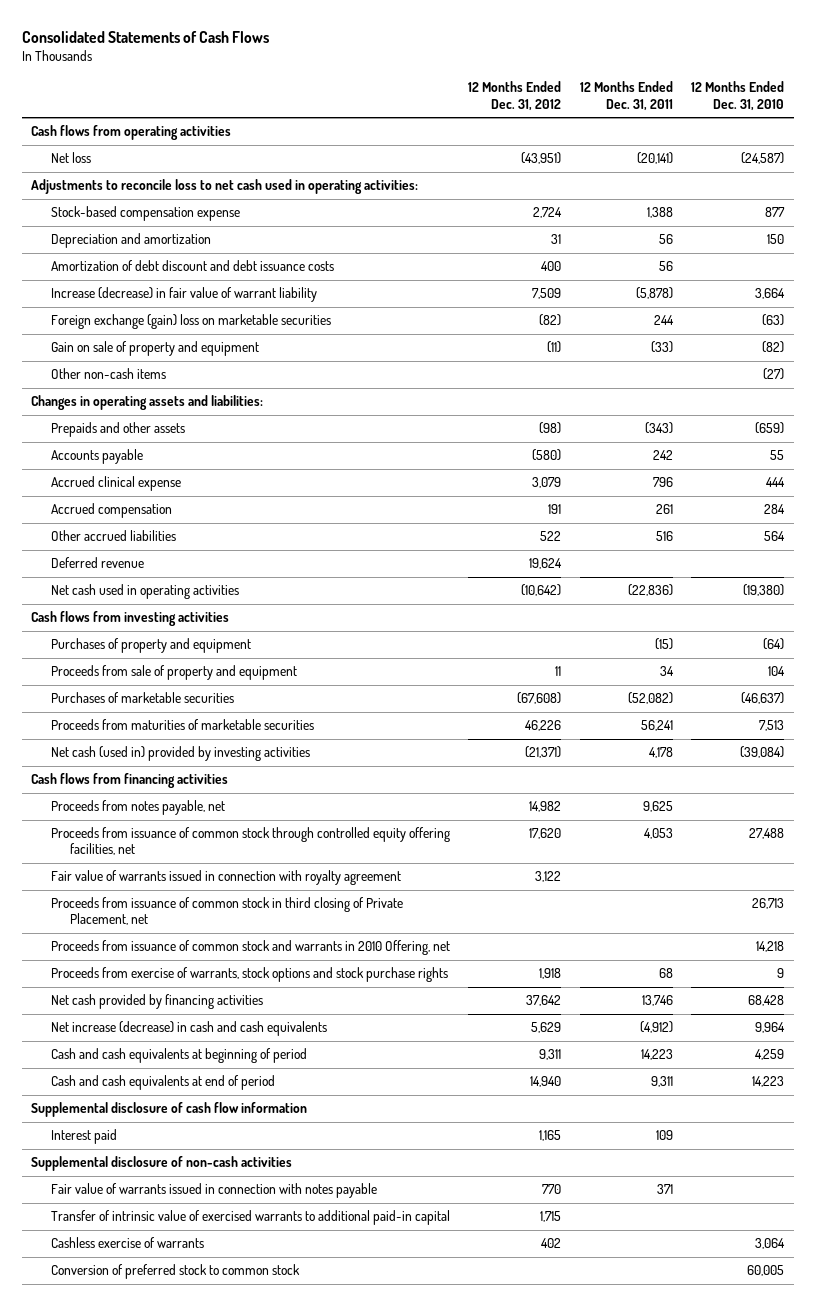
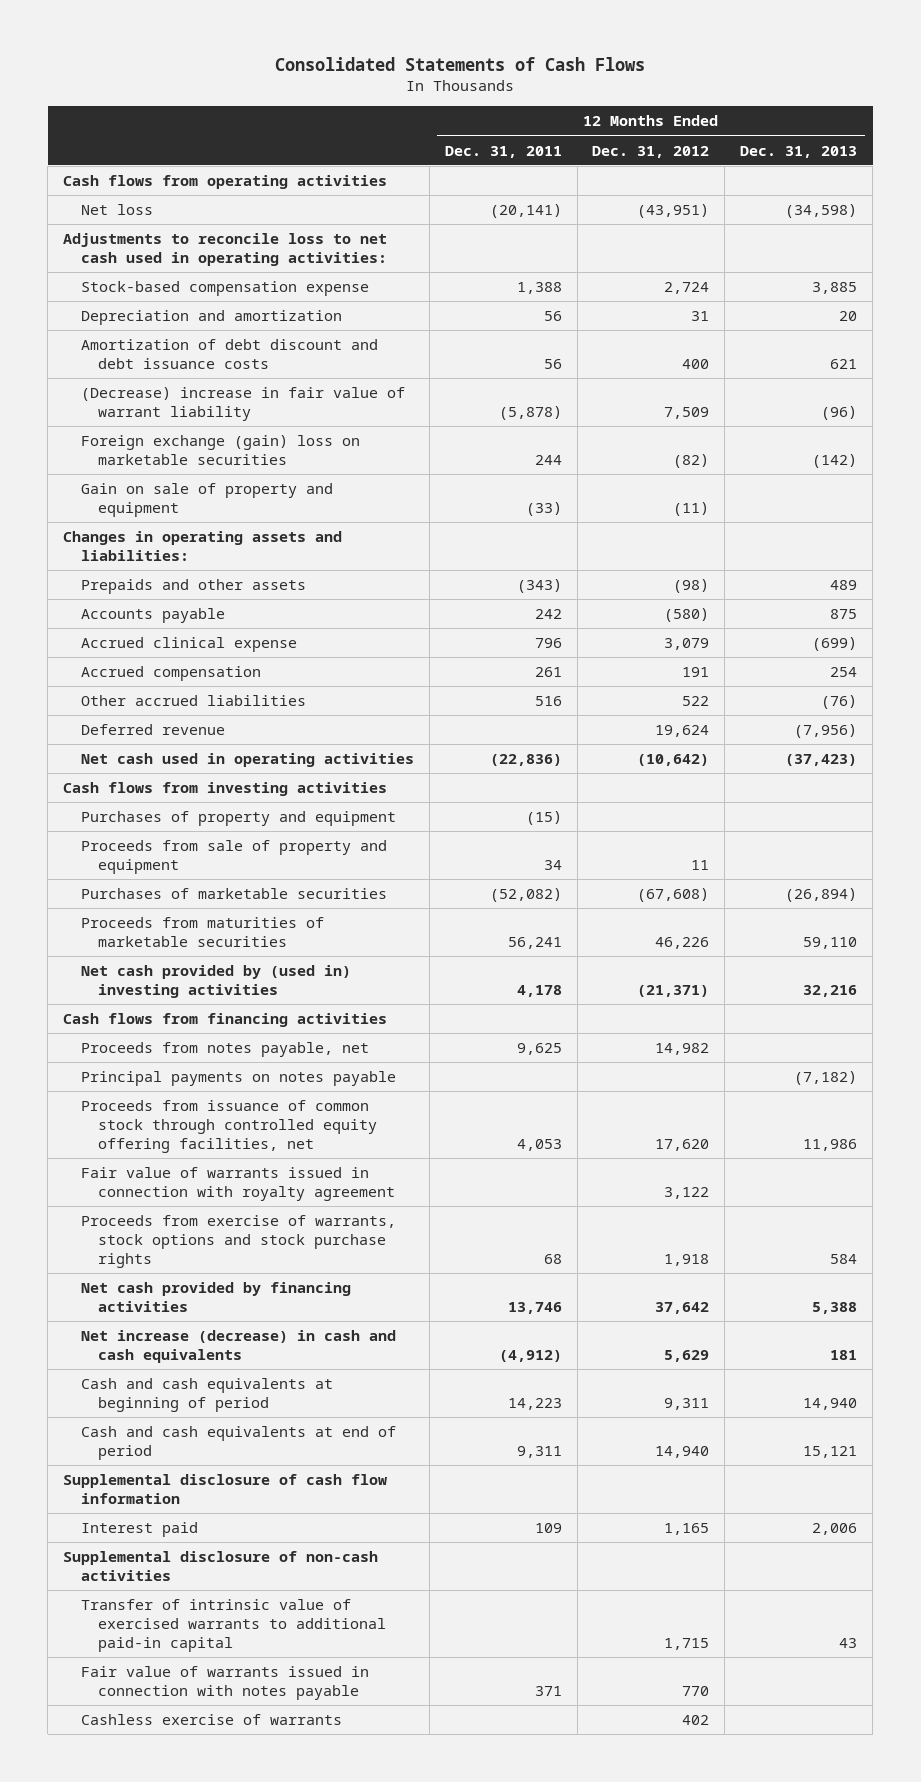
[691,81,785,111] 12 Months Ended Dec. 31, 2010 -> none
none -> [740,145,858,158] Dec. 31, 2013
[50,287,317,303] Increase (decrease) in fair value of warrant liability -> [80,387,405,421] (Decrease) increase in fair value of warrant liability
[50,368,166,380] Other non-cash items -> none
[50,746,310,762] Net cash (used in) provided by investing activities -> [80,965,351,998] Net cash provided by (used in) investing activities
none -> [80,1071,396,1087] Principal payments on notes payable
[50,897,403,926] Proceeds from issuance of common stock in third closing of Private Placement, net -> none
[50,940,450,956] Proceeds from issuance of common stock and warrants in 2010 Offering, net -> none
[50,1183,377,1199] Fair value of warrants issued in connection with notes payable -> [80,1666,369,1700] Fair value of warrants issued in connection with notes payable
[50,1264,300,1280] Conversion of preferred stock to common stock -> none

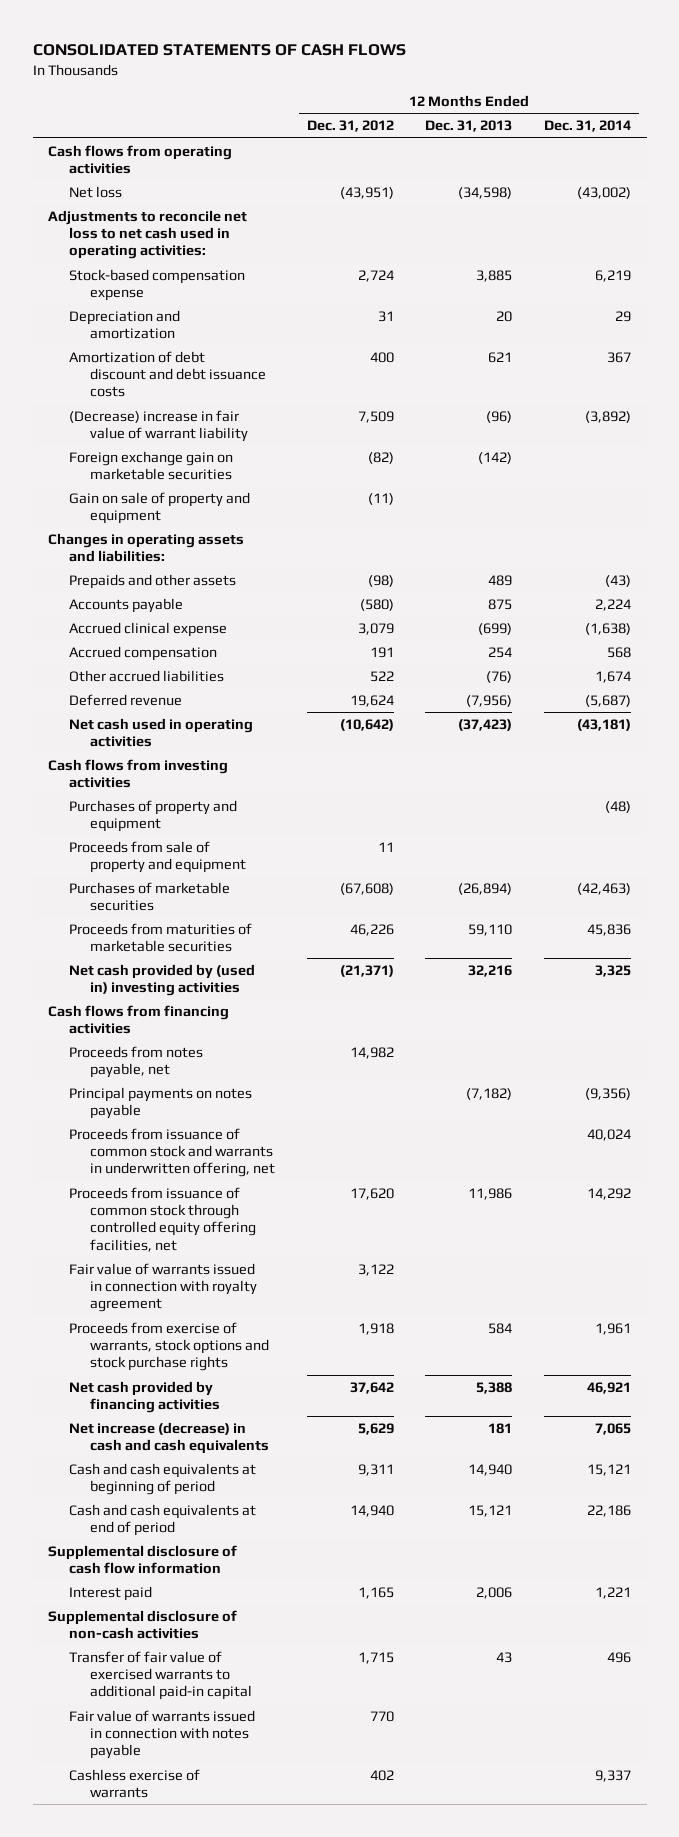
[275,57,646,72] Consolidated Statements of Cash Flows -> [32,44,406,57] CONSOLIDATED STATEMENTS OF CASH FLOWS
[444,145,562,158] Dec. 31, 2011 -> none
none -> [543,120,631,133] Dec. 31, 2014
[63,233,388,266] Adjustments to reconcile loss to net cash used in operating activities: -> [48,209,248,260] Adjustments to reconcile net loss to net cash used in operating activities:
[80,435,360,465] Foreign exchange (gain) loss on marketable securities -> [69,450,234,481] Foreign exchange gain on marketable securities
none -> [69,1127,276,1178] Proceeds from issuance of common stock and warrants in underwritten offering, net
[80,1599,387,1652] Transfer of intrinsic value of exercised warrants to additional paid-in capital -> [69,1650,253,1701] Transfer of fair value of exercised warrants to additional paid-in capital

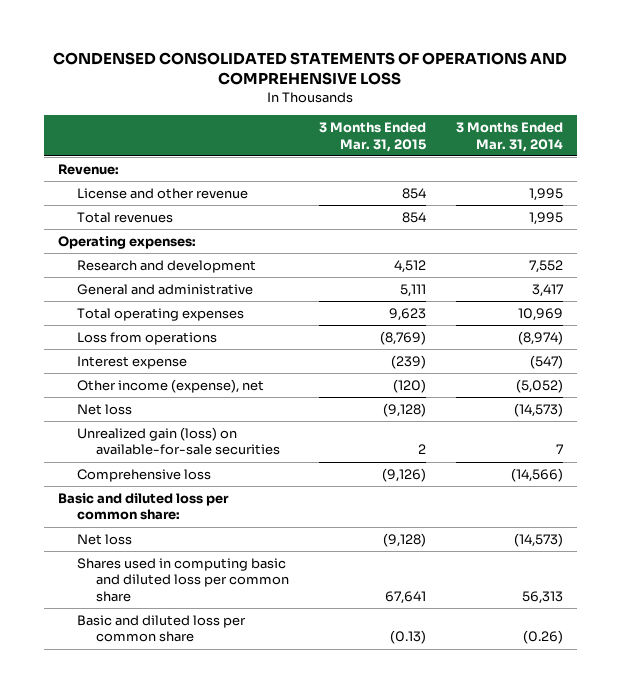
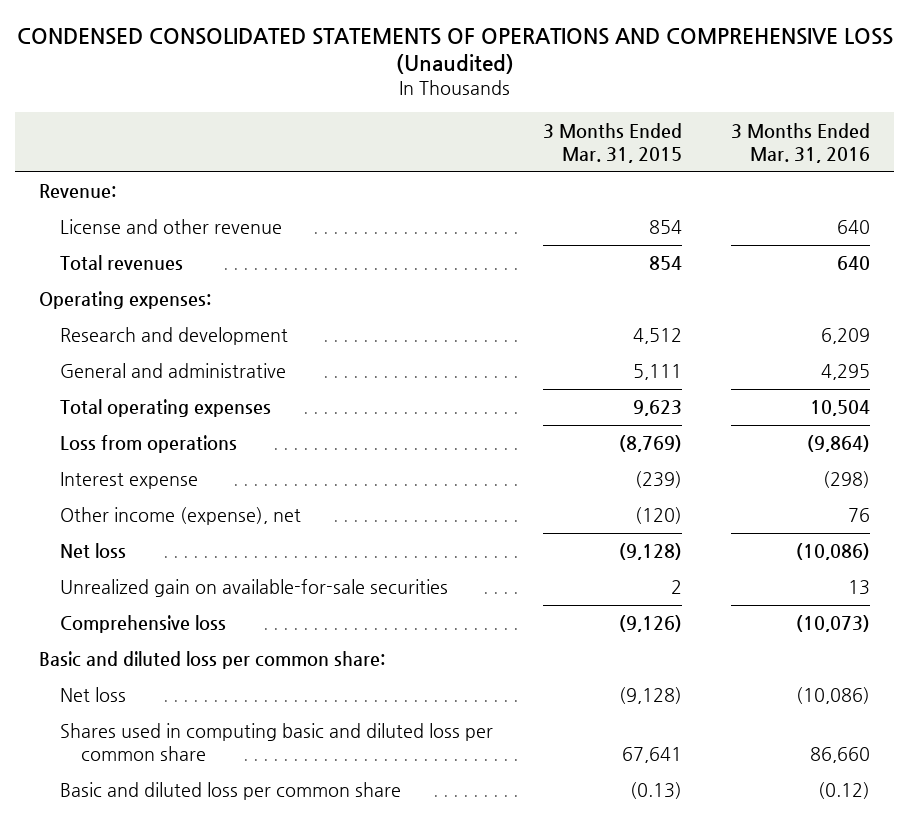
[53,51,568,86] CONDENSED CONSOLIDATED STATEMENTS OF OPERATIONS AND COMPREHENSIVE LOSS -> [16,27,893,75] CONDENSED CONSOLIDATED STATEMENTS OF OPERATIONS AND COMPREHENSIVE LOSS (Unaudited)
[455,122,563,152] 3 Months Ended Mar. 31, 2014 -> none
none -> [730,122,870,163] 3 Months Ended Mar. 31, 2016
[77,426,281,456] Unrealized gain (loss) on available-for-sale securities -> [60,579,449,598] Unrealized gain on available-for-sale securities

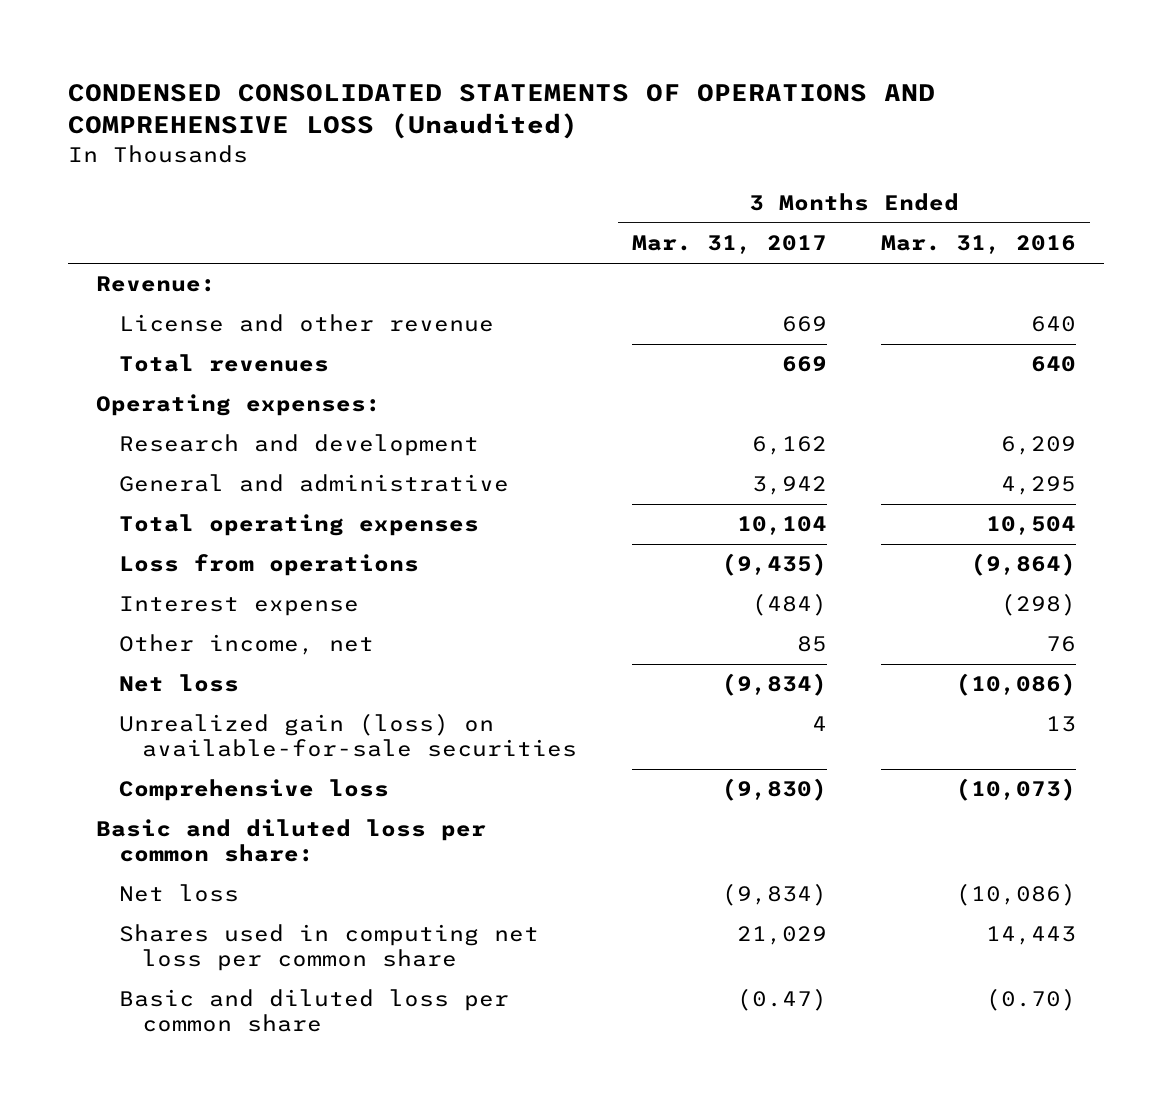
[542,122,682,163] 3 Months Ended Mar. 31, 2015 -> none
none -> [631,235,827,255] Mar. 31, 2017
[60,507,302,526] Other income (expense), net -> [119,634,375,656] Other income, net
[60,579,449,598] Unrealized gain on available-for-sale securities -> [119,713,578,757] Unrealized gain (loss) on available-for-sale securities
[60,723,494,762] Shares used in computing basic and diluted loss per common share -> [119,924,540,971] Shares used in computing net loss per common share
[809,747,870,764] 86,660 -> [986,926,1077,946] 14,443
[817,782,870,800] (0.12) -> [986,988,1077,1012] (0.70)

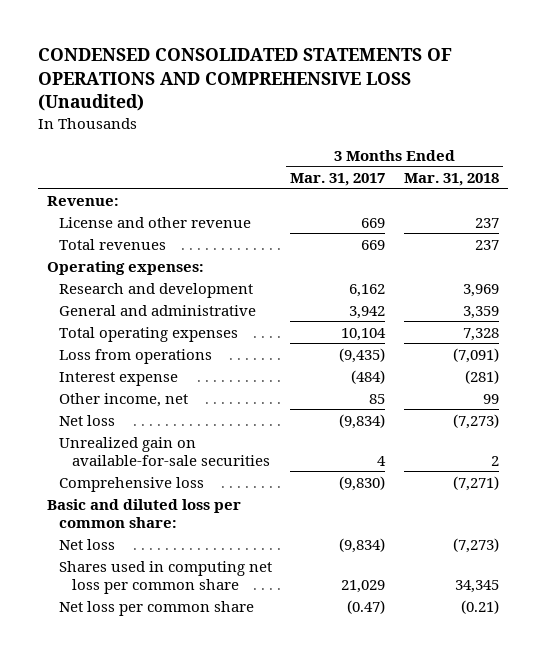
[881,235,1077,255] Mar. 31, 2016 -> none
none -> [403,172,499,186] Mar. 31, 2018
[119,713,578,757] Unrealized gain (loss) on available-for-sale securities -> [59,436,270,466] Unrealized gain on available-for-sale securities
[119,989,510,1032] Basic and diluted loss per common share -> [59,600,255,616] Net loss per common share

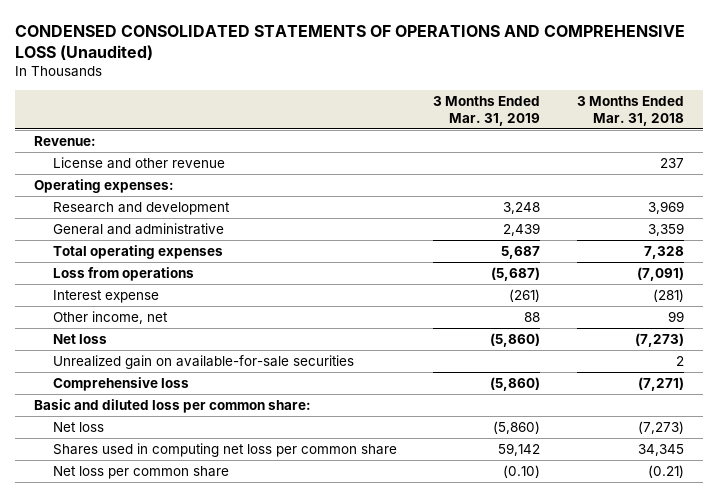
[290,172,386,186] Mar. 31, 2017 -> none
none -> [433,96,541,127] 3 Months Ended Mar. 31, 2019
[59,238,167,250] Total revenues -> none

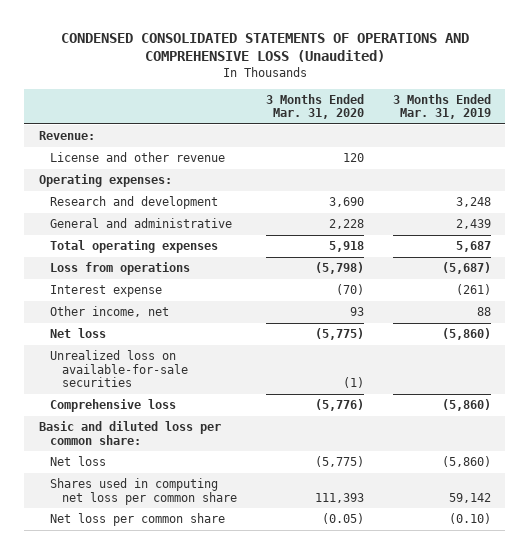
[577,96,685,127] 3 Months Ended Mar. 31, 2018 -> none
none -> [265,93,364,120] 3 Months Ended Mar. 31, 2020
[52,354,354,369] Unrealized gain on available-for-sale securities -> [50,350,189,388] Unrealized loss on available-for-sale securities

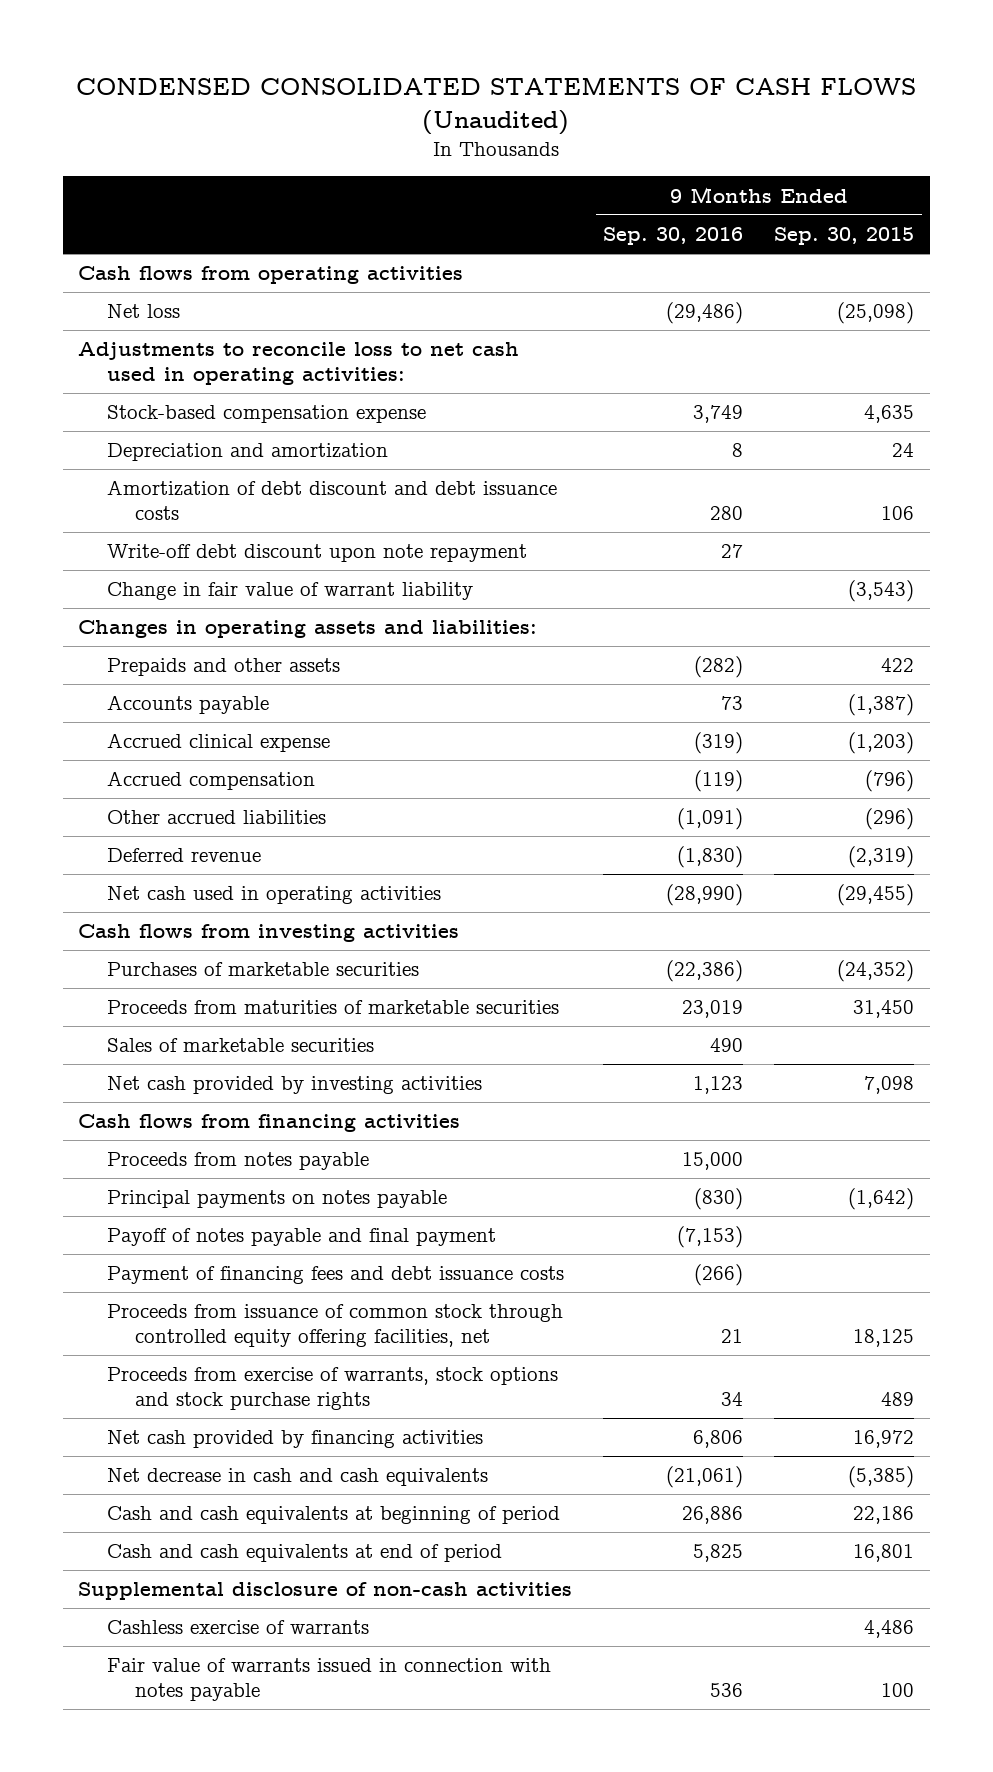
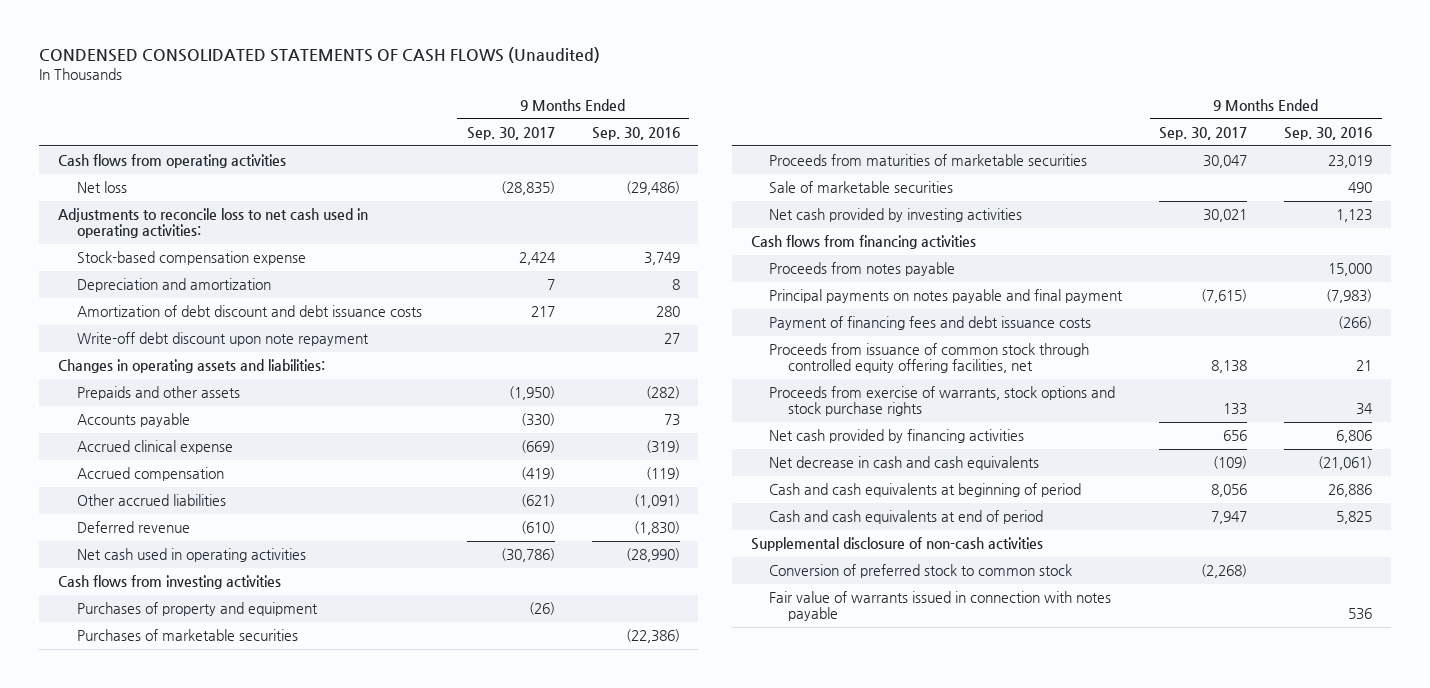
[774,227,915,246] Sep. 30, 2015 -> none
none -> [466,127,555,141] Sep. 30, 2017
[106,582,473,601] Change in fair value of warrant liability -> none
none -> [76,602,318,617] Purchases of property and equipment
[106,1038,374,1053] Sales of marketable securities -> [769,181,954,194] Sale of marketable securities
[106,1228,496,1247] Payoff of notes payable and final payment -> none
[106,1190,447,1209] Principal payments on notes payable -> [769,289,1124,304] Principal payments on notes payable and final payment
[694,1188,744,1211] (830) -> [1326,289,1373,304] (7,983)
[106,1620,369,1635] Cashless exercise of warrants -> none
none -> [769,564,1073,579] Conversion of preferred stock to common stock

